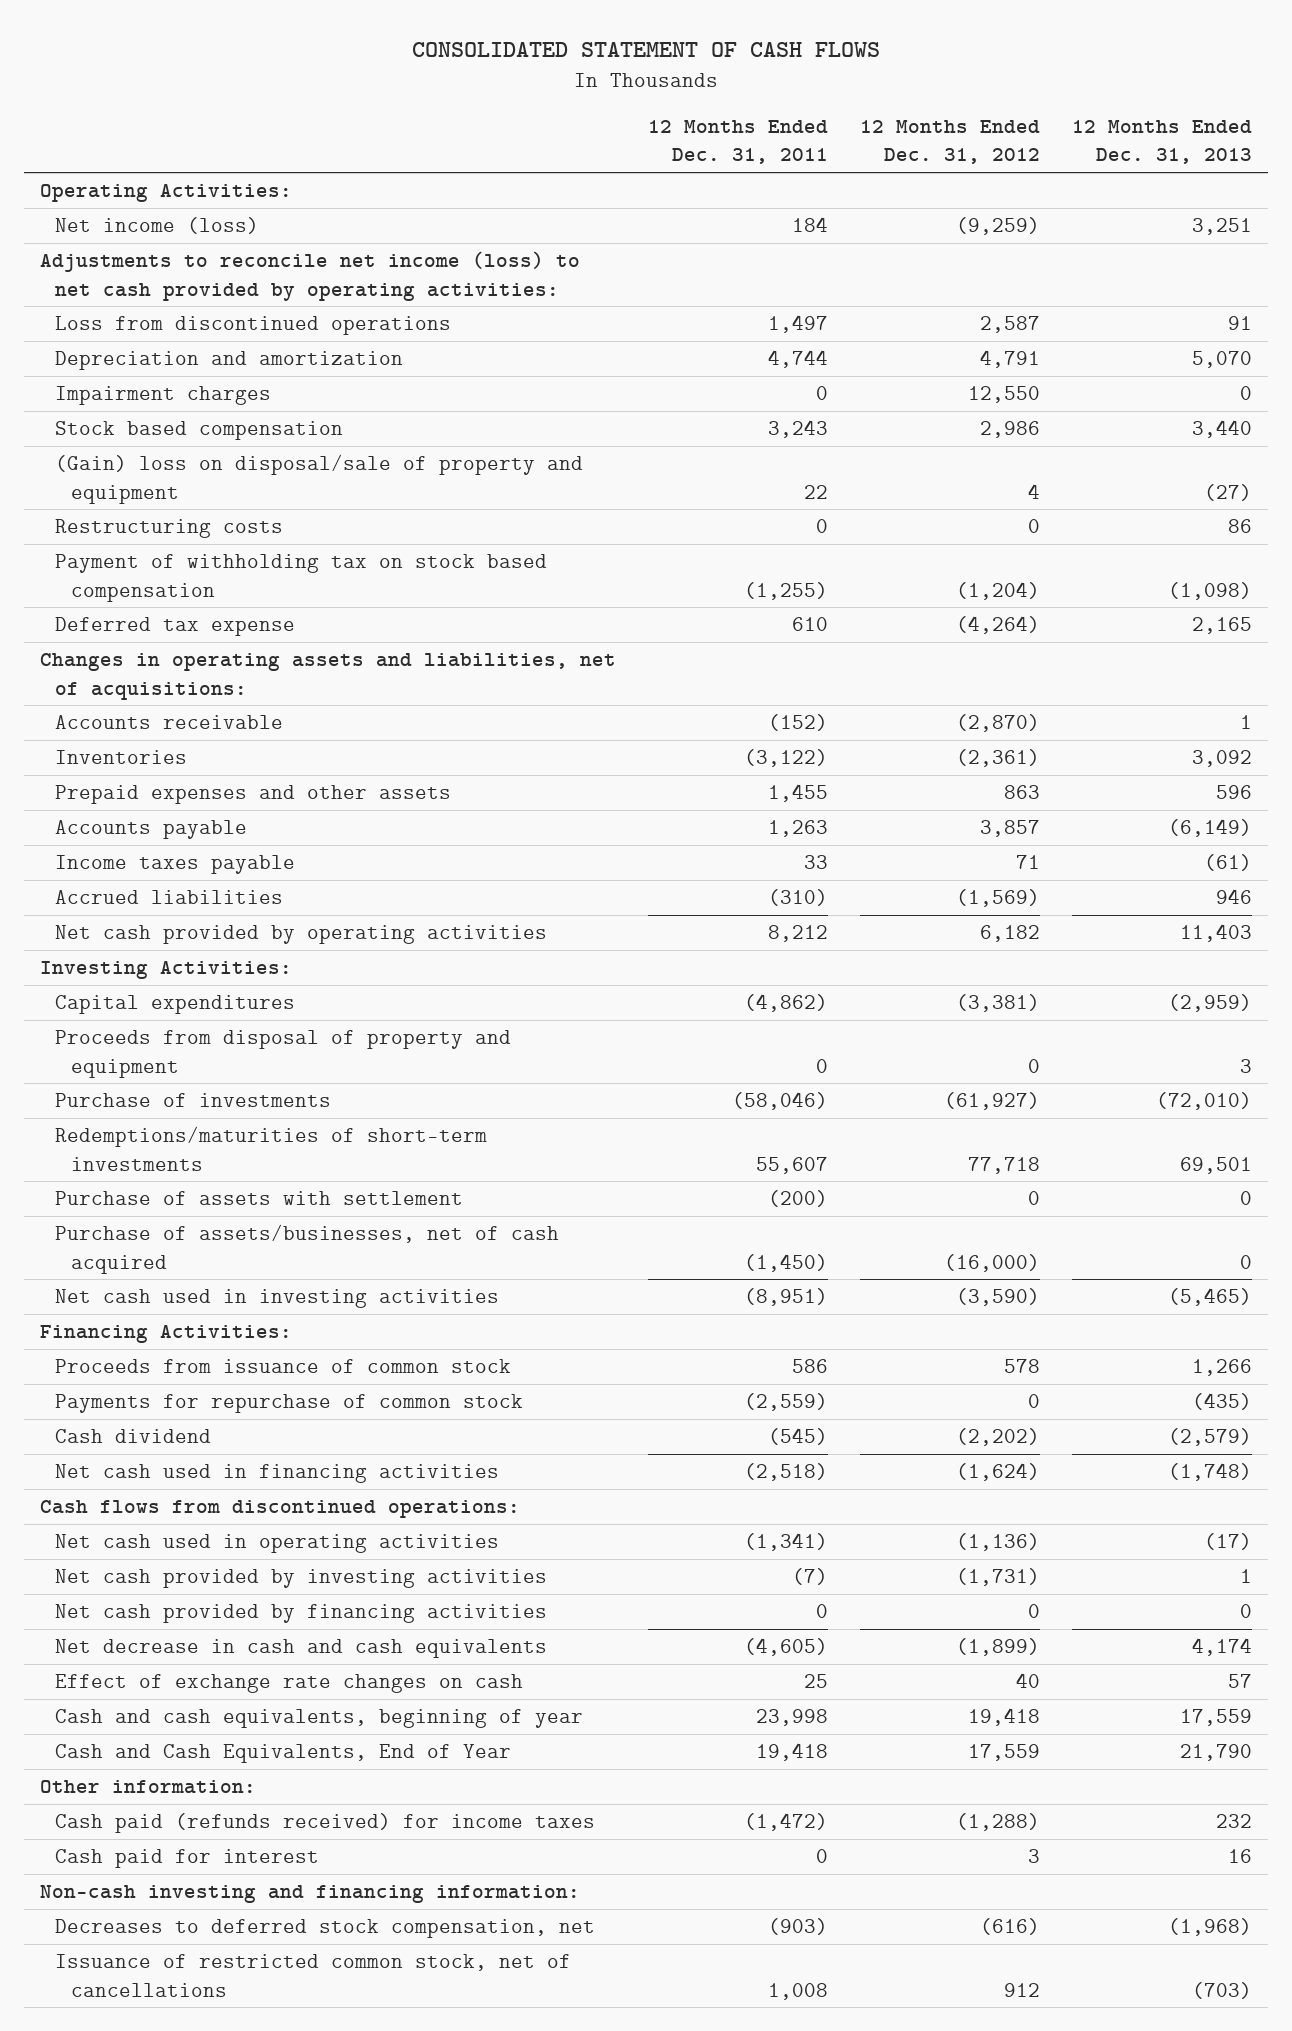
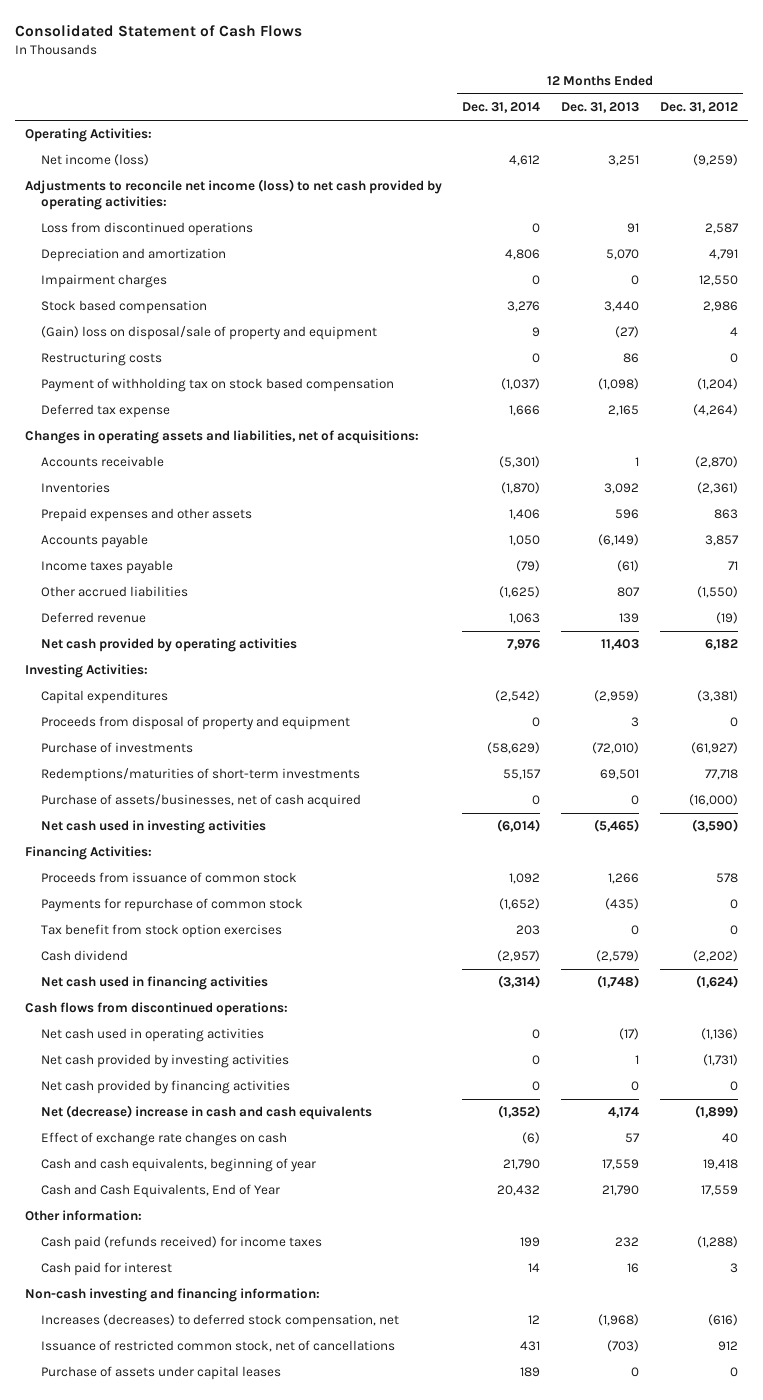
[411,42,880,58] CONSOLIDATED STATEMENT OF CASH FLOWS -> [14,23,302,37] Consolidated Statement of Cash Flows
[647,119,828,165] 12 Months Ended Dec. 31, 2011 -> none
none -> [462,102,541,114] Dec. 31, 2014
[55,890,284,905] Accrued liabilities -> [40,586,188,598] Other accrued liabilities
[955,889,1040,908] (1,569) -> [696,586,738,599] (1,550)
[1216,889,1253,905] 946 -> [617,587,641,598] 807
none -> [40,612,146,624] Deferred revenue
[55,1191,464,1206] Purchase of assets with settlement -> none
none -> [40,924,282,939] Tax benefit from stock option exercises
[55,1639,548,1659] Net decrease in cash and cash equivalents -> [40,1105,372,1121] Net (decrease) increase in cash and cash equivalents
[55,1919,596,1939] Decreases to deferred stock compensation, net -> [40,1314,399,1329] Increases (decreases) to deferred stock compensation, net
none -> [40,1366,281,1381] Purchase of assets under capital leases

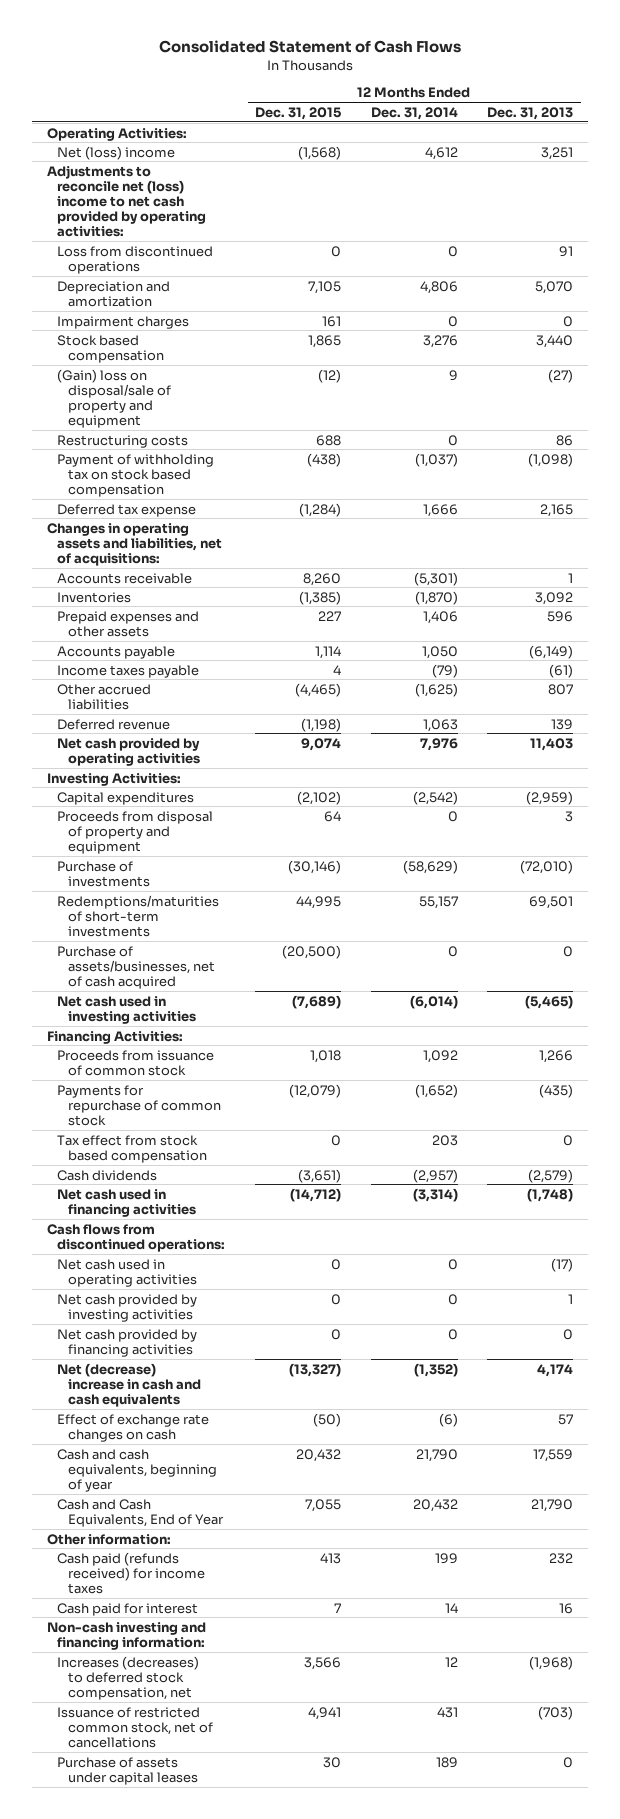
[659,102,738,114] Dec. 31, 2012 -> none
none -> [254,106,341,120] Dec. 31, 2015
[40,154,149,167] Net income (loss) -> [57,145,176,160] Net (loss) income
[24,179,442,211] Adjustments to reconcile net income (loss) to net cash provided by operating activities: -> [46,164,207,237] Adjustments to reconcile net (loss) income to net cash provided by operating activities:
[40,924,282,939] Tax benefit from stock option exercises -> [57,1134,207,1163] Tax effect from stock based compensation
[40,950,128,962] Cash dividend -> [57,1169,158,1181] Cash dividends

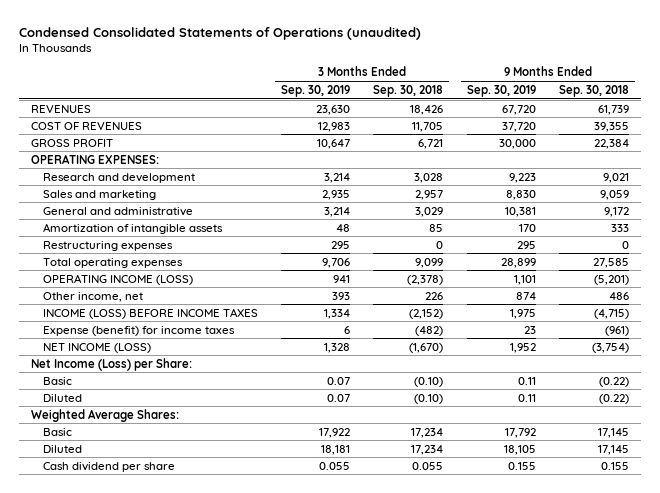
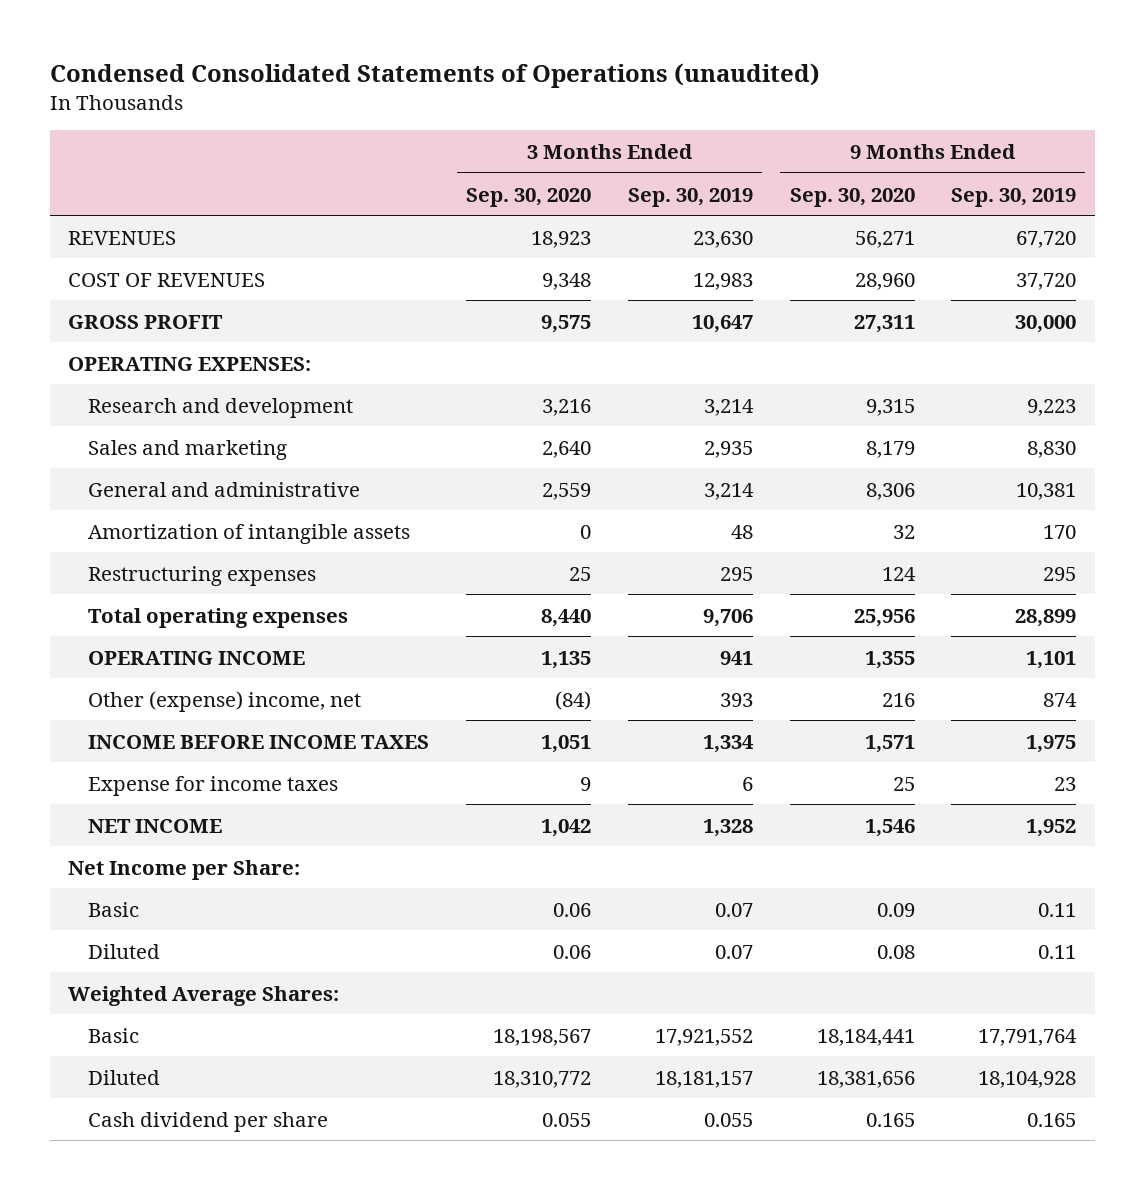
[373,84,444,97] Sep. 30, 2018 -> none
[558,84,629,97] Sep. 30, 2018 -> none
none -> [466,187,592,207] Sep. 30, 2020
none -> [789,187,915,207] Sep. 30, 2020
[43,273,194,285] OPERATING INCOME (LOSS) -> [88,650,306,665] OPERATING INCOME
[43,291,144,302] Other income, net -> [88,690,362,712] Other (expense) income, net
[43,307,259,319] INCOME (LOSS) BEFORE INCOME TAXES -> [88,734,430,749] INCOME BEFORE INCOME TAXES
[43,325,236,336] Expense (benefit) for income taxes -> [88,775,339,796] Expense for income taxes
[43,342,152,353] NET INCOME (LOSS) -> [88,818,223,833] NET INCOME
[30,357,192,371] Net Income (Loss) per Share: -> [68,859,301,880] Net Income per Share:
[319,427,351,438] 17,922 -> [654,1028,753,1046] 17,921,552
[504,427,536,438] 17,792 -> [978,1028,1078,1046] 17,791,764
[321,444,351,455] 18,181 -> [654,1070,753,1088] 18,181,157
[503,444,536,455] 18,105 -> [978,1070,1077,1088] 18,104,928
[507,461,536,470] 0.155 -> [1027,1112,1077,1127] 0.165

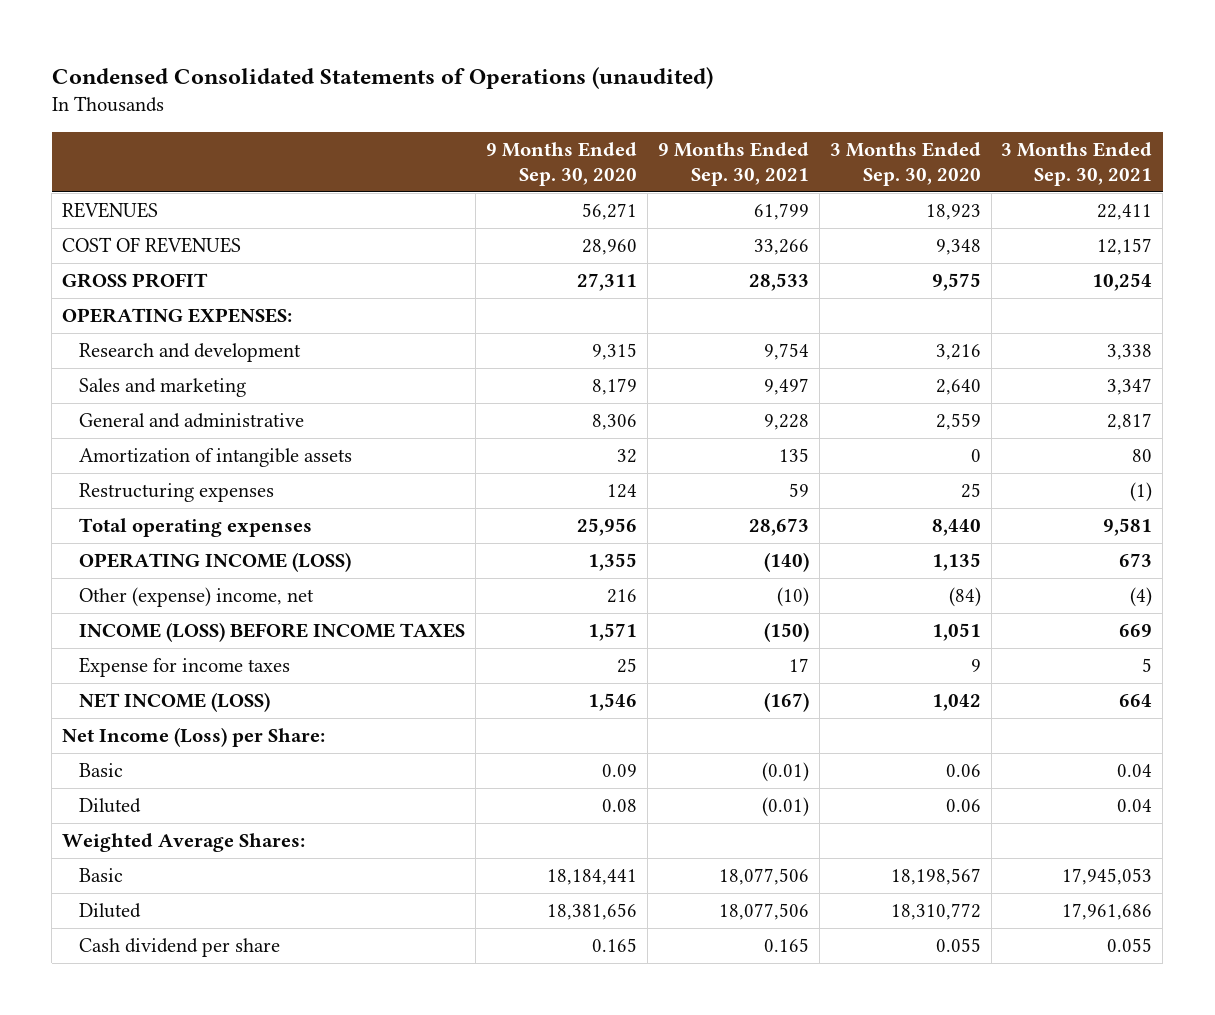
[627,187,753,207] Sep. 30, 2019 -> none
[951,187,1077,207] Sep. 30, 2019 -> none
none -> [657,142,809,187] 9 Months Ended Sep. 30, 2021
none -> [1001,142,1153,187] 3 Months Ended Sep. 30, 2021
[88,650,306,665] OPERATING INCOME -> [79,552,352,573] OPERATING INCOME (LOSS)
[88,734,430,749] INCOME BEFORE INCOME TAXES -> [79,622,466,643] INCOME (LOSS) BEFORE INCOME TAXES
[88,818,223,833] NET INCOME -> [79,692,271,713] NET INCOME (LOSS)
[68,859,301,880] Net Income per Share: -> [62,727,326,748] Net Income (Loss) per Share:

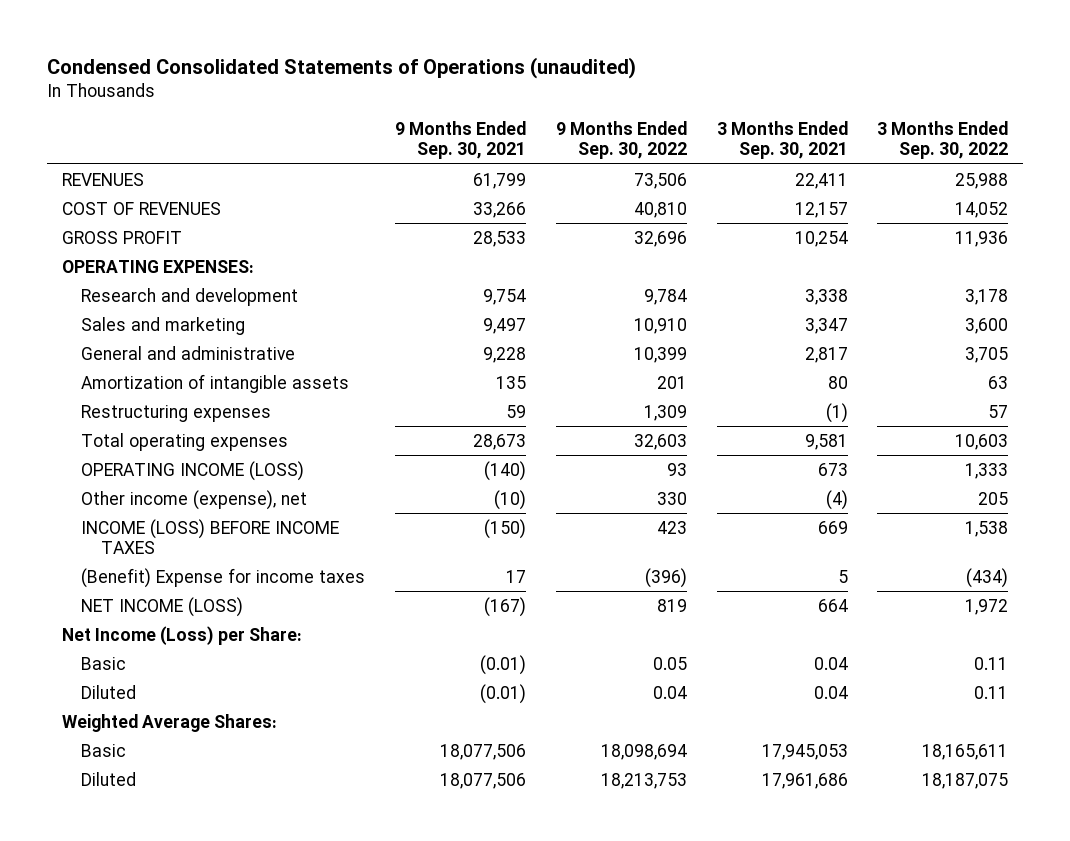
[486,142,638,187] 9 Months Ended Sep. 30, 2020 -> none
[829,142,981,187] 3 Months Ended Sep. 30, 2020 -> none
none -> [555,120,687,160] 9 Months Ended Sep. 30, 2022
none -> [877,120,1009,160] 3 Months Ended Sep. 30, 2022
[79,587,315,608] Other (expense) income, net -> [81,489,308,510] Other income (expense), net
[79,657,291,678] Expense for income taxes -> [81,567,366,588] (Benefit) Expense for income taxes
[79,938,281,958] Cash dividend per share -> none

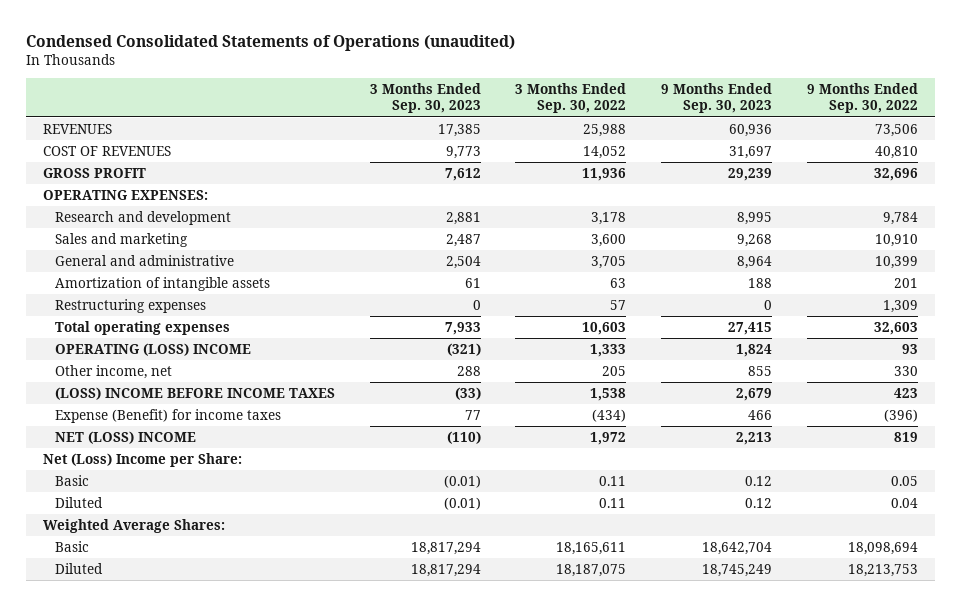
[394,120,526,160] 9 Months Ended Sep. 30, 2021 -> none
[716,120,848,160] 3 Months Ended Sep. 30, 2021 -> none
none -> [369,82,481,114] 3 Months Ended Sep. 30, 2023
none -> [661,82,773,114] 9 Months Ended Sep. 30, 2023
[81,460,305,481] OPERATING INCOME (LOSS) -> [54,342,251,356] OPERATING (LOSS) INCOME
[81,489,308,510] Other income (expense), net -> [54,364,172,379] Other income, net
[81,518,340,554] INCOME (LOSS) BEFORE INCOME TAXES -> [54,386,335,400] (LOSS) INCOME BEFORE INCOME TAXES
[81,567,366,588] (Benefit) Expense for income taxes -> [54,408,281,423] Expense (Benefit) for income taxes
[81,596,244,617] NET INCOME (LOSS) -> [54,430,196,444] NET (LOSS) INCOME
[61,625,302,645] Net Income (Loss) per Share: -> [43,452,243,467] Net (Loss) Income per Share:

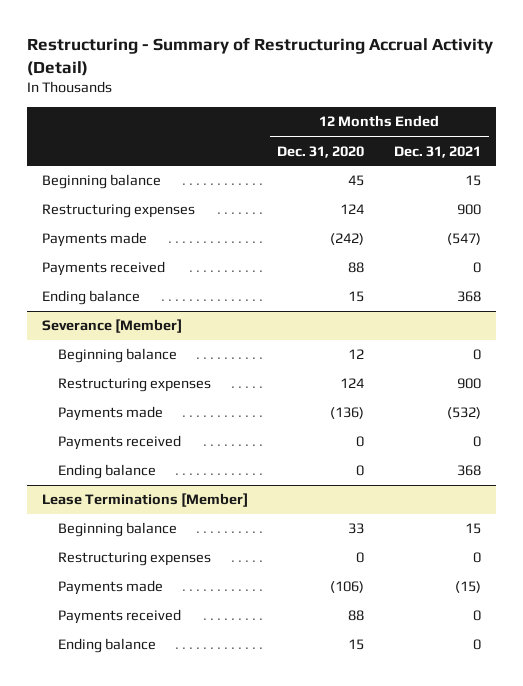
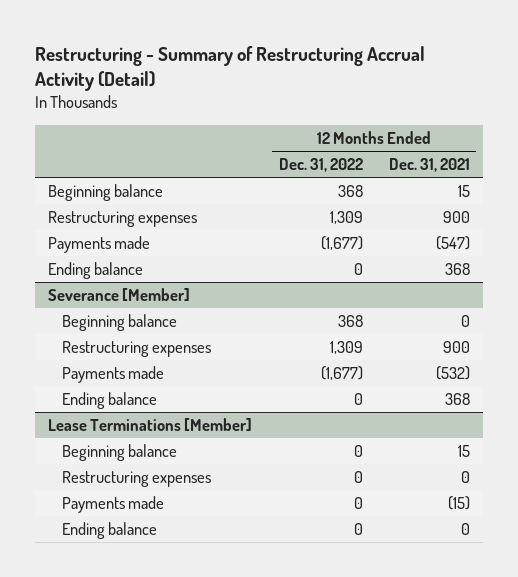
[277,145,365,158] Dec. 31, 2020 -> none
none -> [278,158,363,173] Dec. 31, 2022
[41,261,165,277] Payments received -> none
[58,435,182,451] Payments received -> none
[58,609,182,625] Payments received -> none

